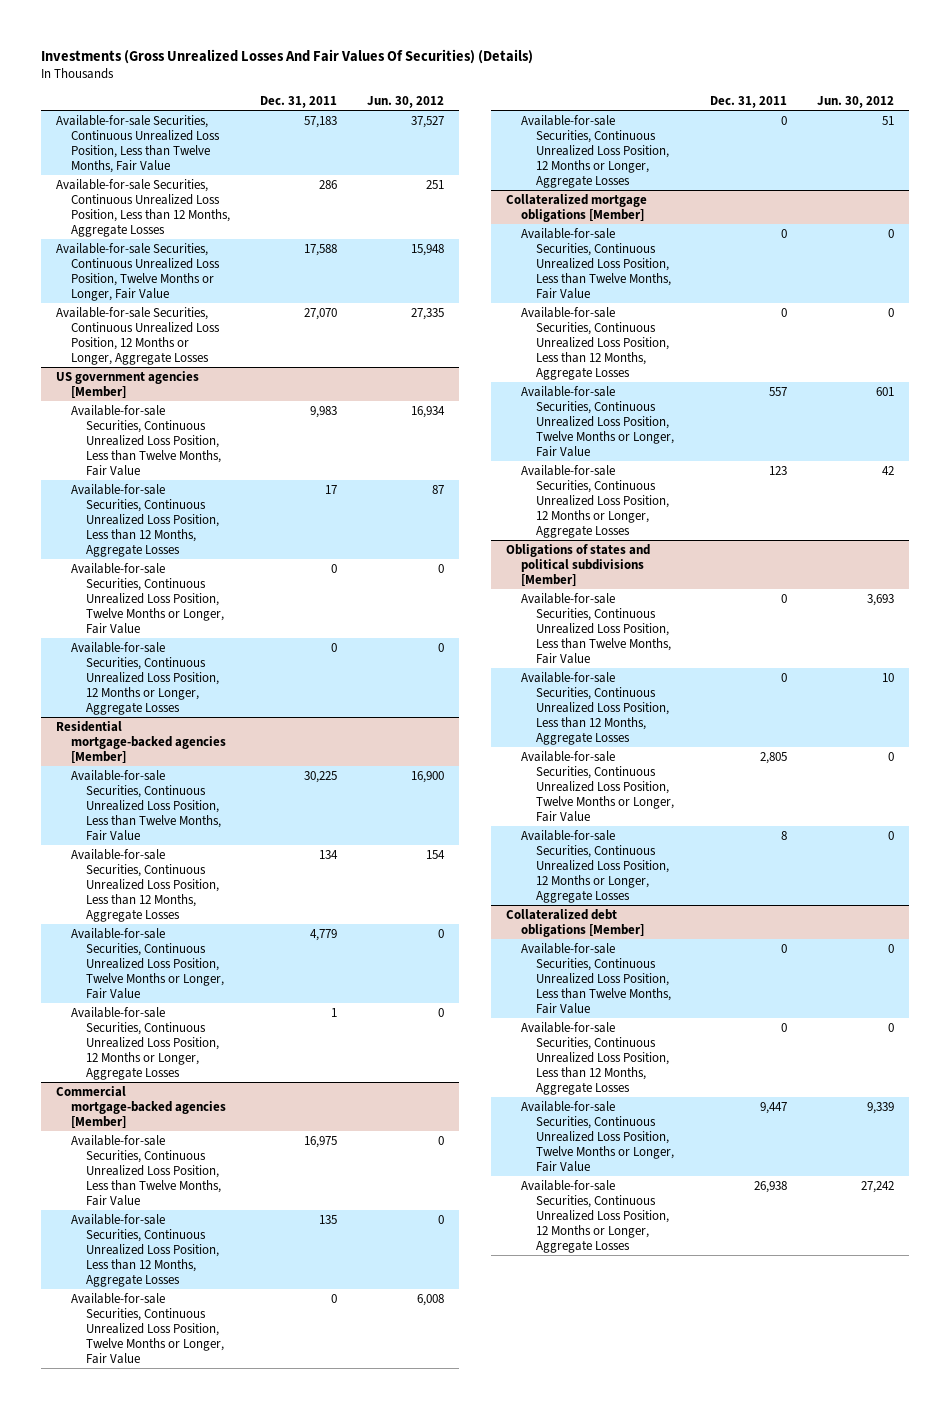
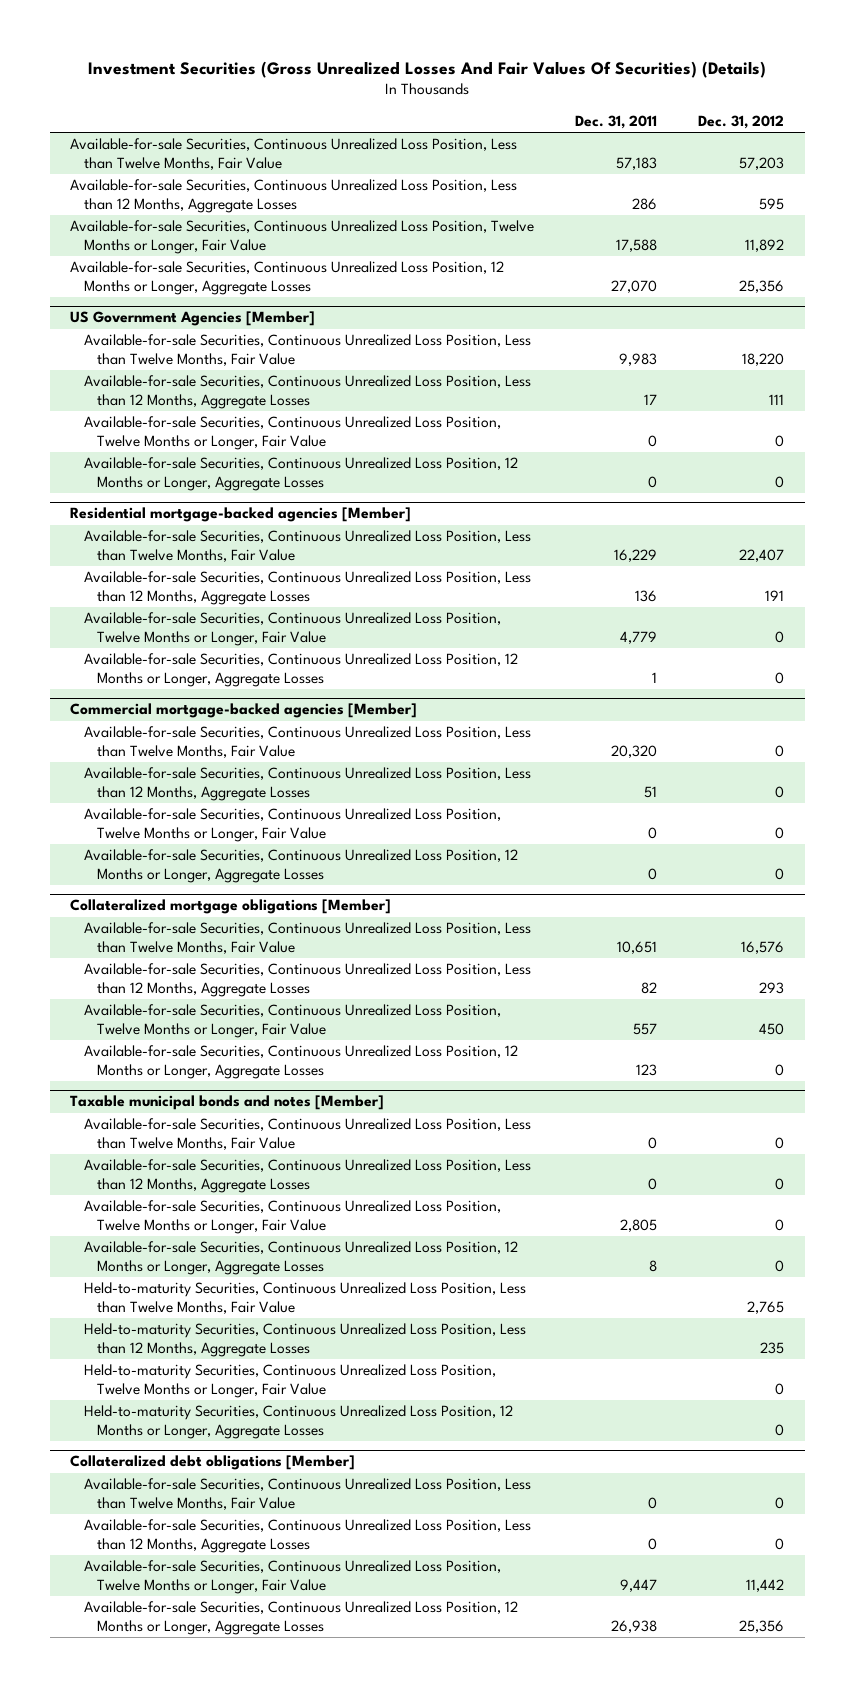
[41,49,534,65] Investments (Gross Unrealized Losses And Fair Values Of Securities) (Details) -> [88,60,767,78] Investment Securities (Gross Unrealized Losses And Fair Values Of Securities) (Details)
[366,95,444,108] Jun. 30, 2012 -> none
none -> [698,115,785,130] Dec. 31, 2012
[56,370,200,398] US government agencies [Member] -> [70,311,316,327] US Government Agencies [Member]
[304,770,338,783] 30,225 -> [614,548,658,562] 16,229
[319,849,339,859] 134 -> [635,589,658,602] 136
[304,1135,338,1148] 16,975 -> [611,744,658,758] 20,320
[319,1214,338,1224] 135 -> [644,785,658,798] 51
[780,228,787,238] 0 -> [617,940,658,954] 10,651
[780,307,787,317] 0 -> [641,981,658,994] 82
[505,543,650,586] Obligations of states and political subdivisions [Member] -> none
none -> [70,1095,385,1111] Taxable municipal bonds and notes [Member]
none -> [83,1282,526,1314] Held-to-maturity Securities, Continuous Unrealized Loss Position, Less than Twelve Months, Fair Value
none -> [83,1323,526,1357] Held-to-maturity Securities, Continuous Unrealized Loss Position, Less than 12 Months, Aggregate Losses
none -> [83,1364,496,1398] Held-to-maturity Securities, Continuous Unrealized Loss Position, Twelve Months or Longer, Fair Value
none -> [83,1405,513,1439] Held-to-maturity Securities, Continuous Unrealized Loss Position, 12 Months or Longer, Aggregate Losses

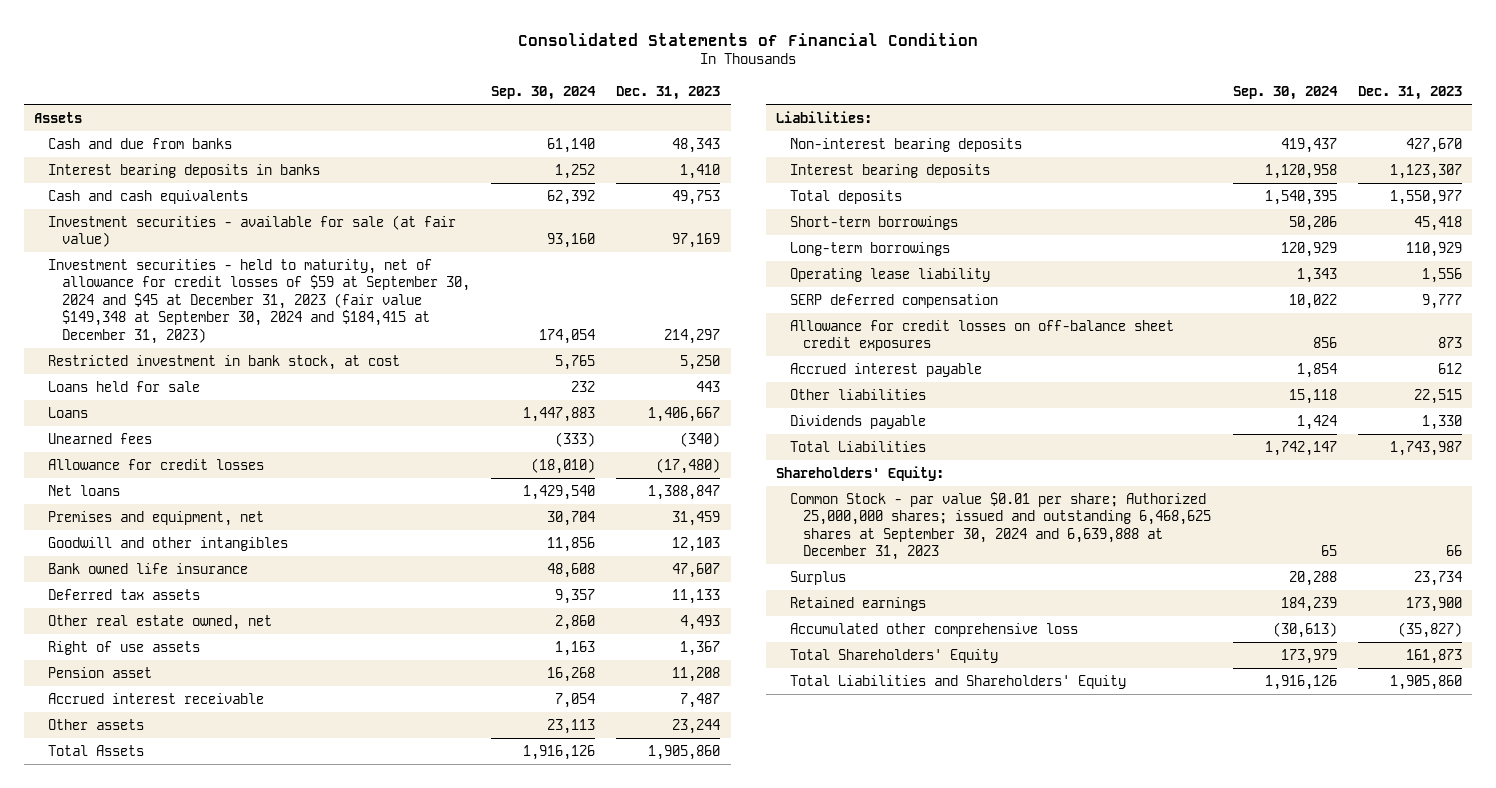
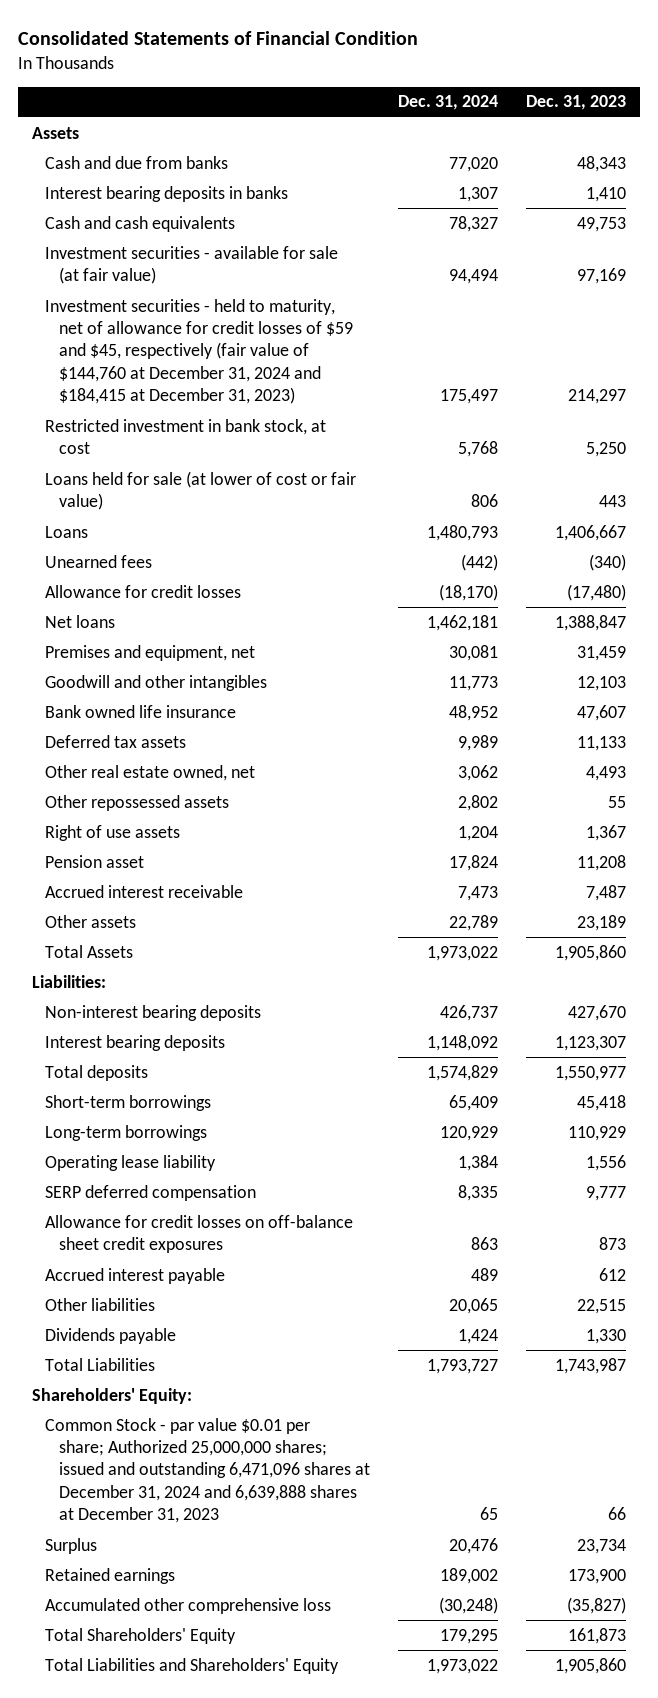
[490,86,596,101] Sep. 30, 2024 -> none
none -> [397,95,498,111] Dec. 31, 2024
[47,258,470,344] Investment securities - held to maturity, net of allowance for credit losses of $59 at September 30, 2024 and $45 at December 31, 2023 (fair value $149,348 at September 30, 2024 and $184,415 at December 31, 2023) -> [45,298,353,405] Investment securities - held to maturity, net of allowance for credit losses of $59 and $45, respectively (fair value of $144,760 at December 31, 2024 and $184,415 at December 31, 2023)
[47,380,200,392] Loans held for sale -> [45,470,357,511] Loans held for sale (at lower of cost or fair value)
none -> [45,794,230,811] Other repossessed assets
[671,718,720,734] 23,244 -> [576,914,626,931] 23,189
[789,491,1212,561] Common Stock - par value $0.01 per share; Authorized 25,000,000 shares; issued and outstanding 6,468,625 shares at September 30, 2024 and 6,639,888 at December 31, 2023 -> [45,1417,370,1524] Common Stock - par value $0.01 per share; Authorized 25,000,000 shares; issued and outstanding 6,471,096 shares at December 31, 2024 and 6,639,888 shares at December 31, 2023

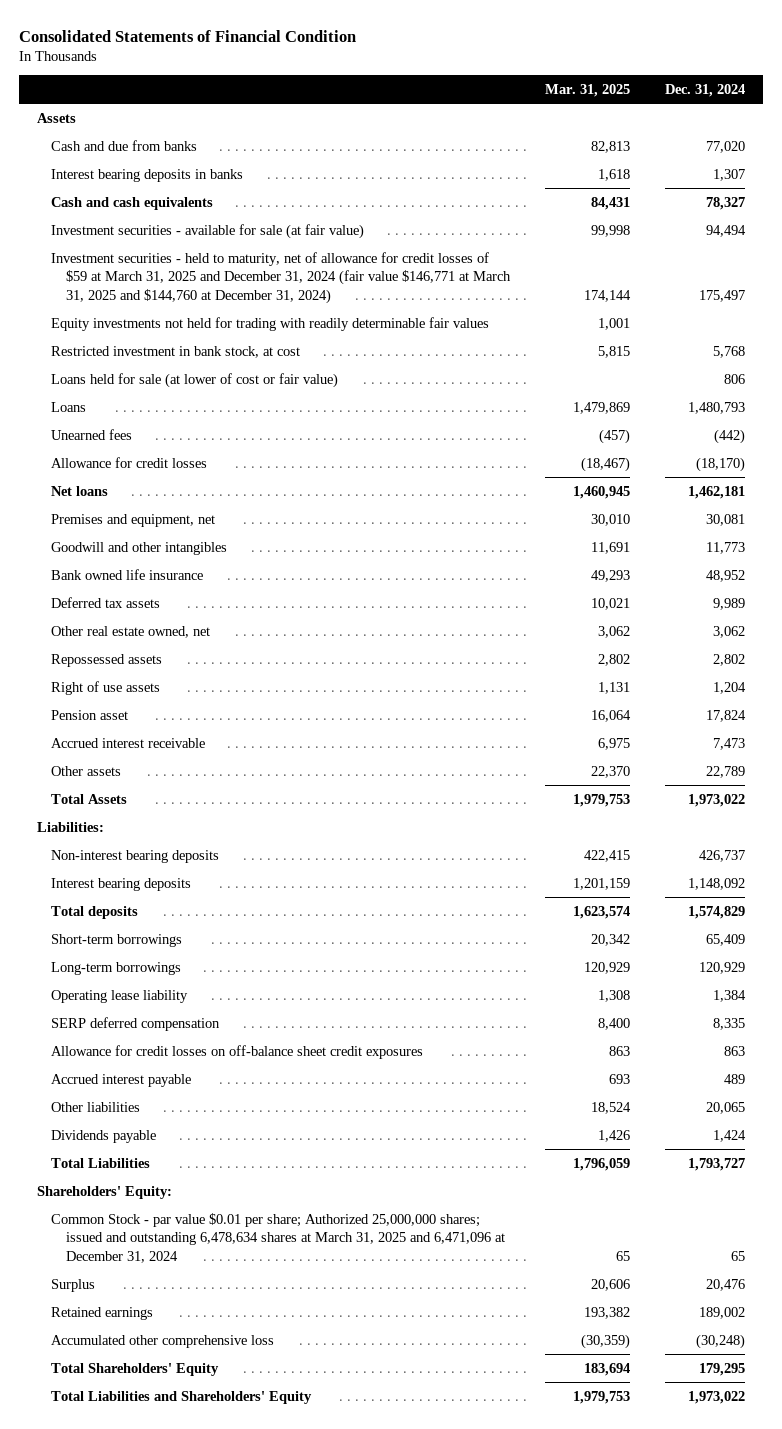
[525,95,626,111] Dec. 31, 2023 -> none
none -> [544,83,630,97] Mar. 31, 2025
[45,298,353,405] Investment securities - held to maturity, net of allowance for credit losses of $59 and $45, respectively (fair value of $144,760 at December 31, 2024 and $184,415 at December 31, 2023) -> [51,251,511,304] Investment securities - held to maturity, net of allowance for credit losses of $59 at March 31, 2025 and December 31, 2024 (fair value $146,771 at March 31, 2025 and $144,760 at December 31, 2024)
none -> [51,316,490,331] Equity investments not held for trading with readily determinable fair values
[45,794,230,811] Other repossessed assets -> [51,653,163,667] Repossessed assets
[45,1417,370,1524] Common Stock - par value $0.01 per share; Authorized 25,000,000 shares; issued and outstanding 6,471,096 shares at December 31, 2024 and 6,639,888 shares at December 31, 2023 -> [51,1212,505,1263] Common Stock - par value $0.01 per share; Authorized 25,000,000 shares; issued and outstanding 6,478,634 shares at March 31, 2025 and 6,471,096 at December 31, 2024

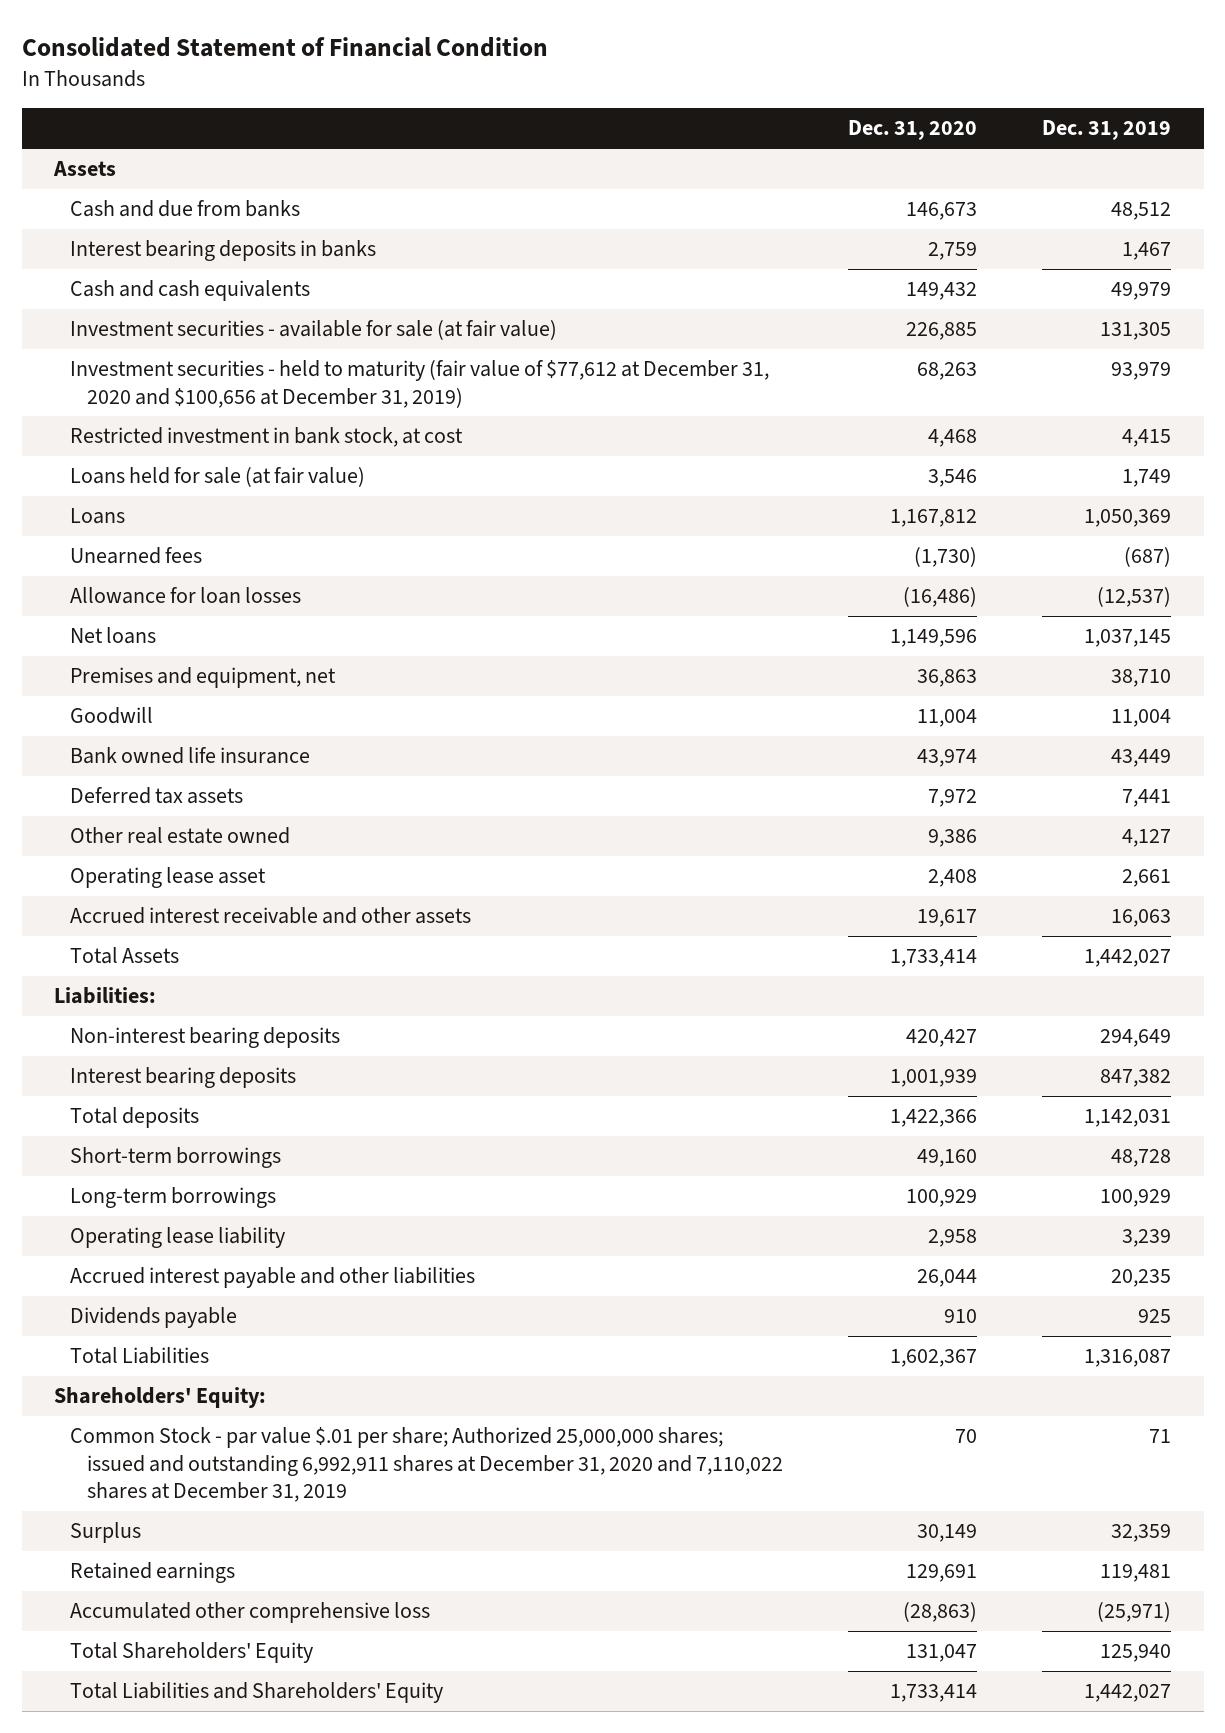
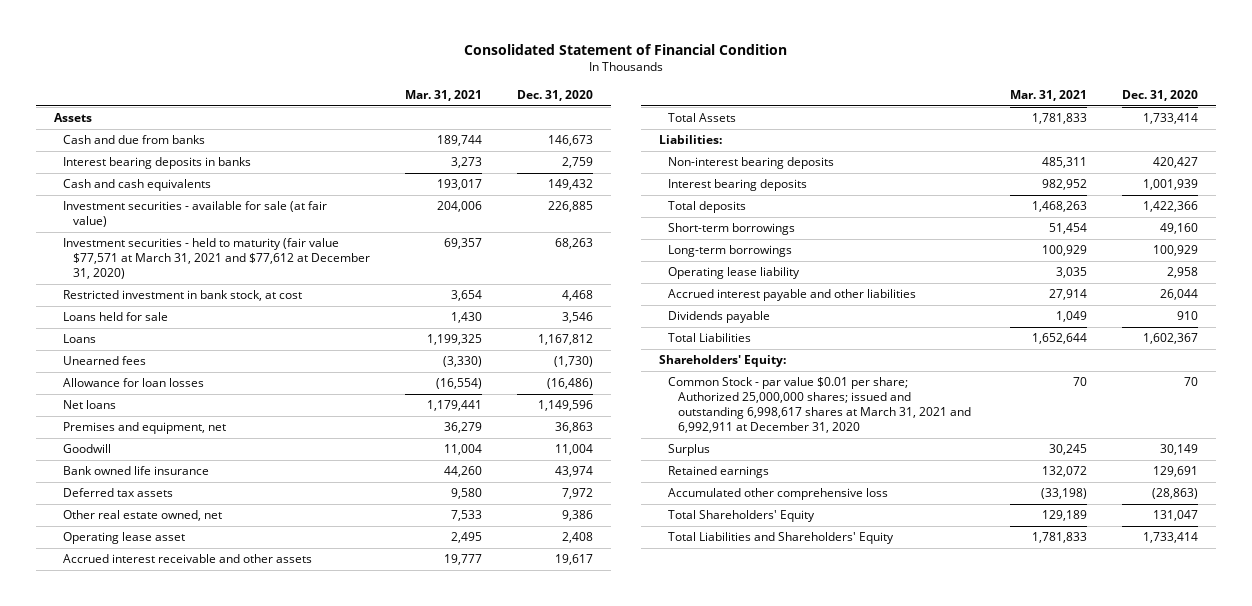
[1042,120,1172,141] Dec. 31, 2019 -> none
none -> [405,89,483,101] Mar. 31, 2021
[70,360,770,408] Investment securities - held to maturity (fair value of $77,612 at December 31, 2020 and $100,656 at December 31, 2019) -> [63,238,370,280] Investment securities - held to maturity (fair value $77,571 at March 31, 2021 and $77,612 at December 31, 2020)
[70,467,366,488] Loans held for sale (at fair value) -> [63,312,169,322] Loans held for sale
[70,827,291,845] Other real estate owned -> [63,510,223,522] Other real estate owned, net
[70,1427,783,1502] Common Stock - par value $.01 per share; Authorized 25,000,000 shares; issued and outstanding 6,992,911 shares at December 31, 2020 and 7,110,022 shares at December 31, 2019 -> [668,377,971,434] Common Stock - par value $0.01 per share; Authorized 25,000,000 shares; issued and outstanding 6,998,617 shares at March 31, 2021 and 6,992,911 at December 31, 2020

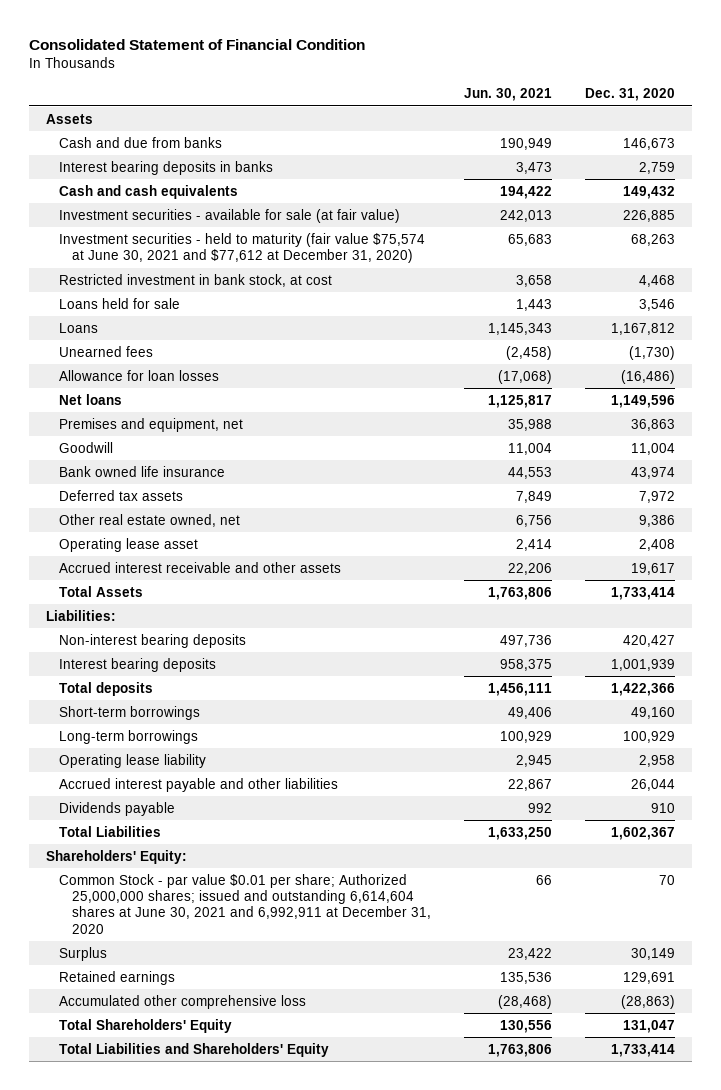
[405,89,483,101] Mar. 31, 2021 -> none
none -> [464,88,553,102] Jun. 30, 2021
[63,238,370,280] Investment securities - held to maturity (fair value $77,571 at March 31, 2021 and $77,612 at December 31, 2020) -> [59,232,426,264] Investment securities - held to maturity (fair value $75,574 at June 30, 2021 and $77,612 at December 31, 2020)
[668,377,971,434] Common Stock - par value $0.01 per share; Authorized 25,000,000 shares; issued and outstanding 6,998,617 shares at March 31, 2021 and 6,992,911 at December 31, 2020 -> [59,873,432,934] Common Stock - par value $0.01 per share; Authorized 25,000,000 shares; issued and outstanding 6,614,604 shares at June 30, 2021 and 6,992,911 at December 31, 2020

